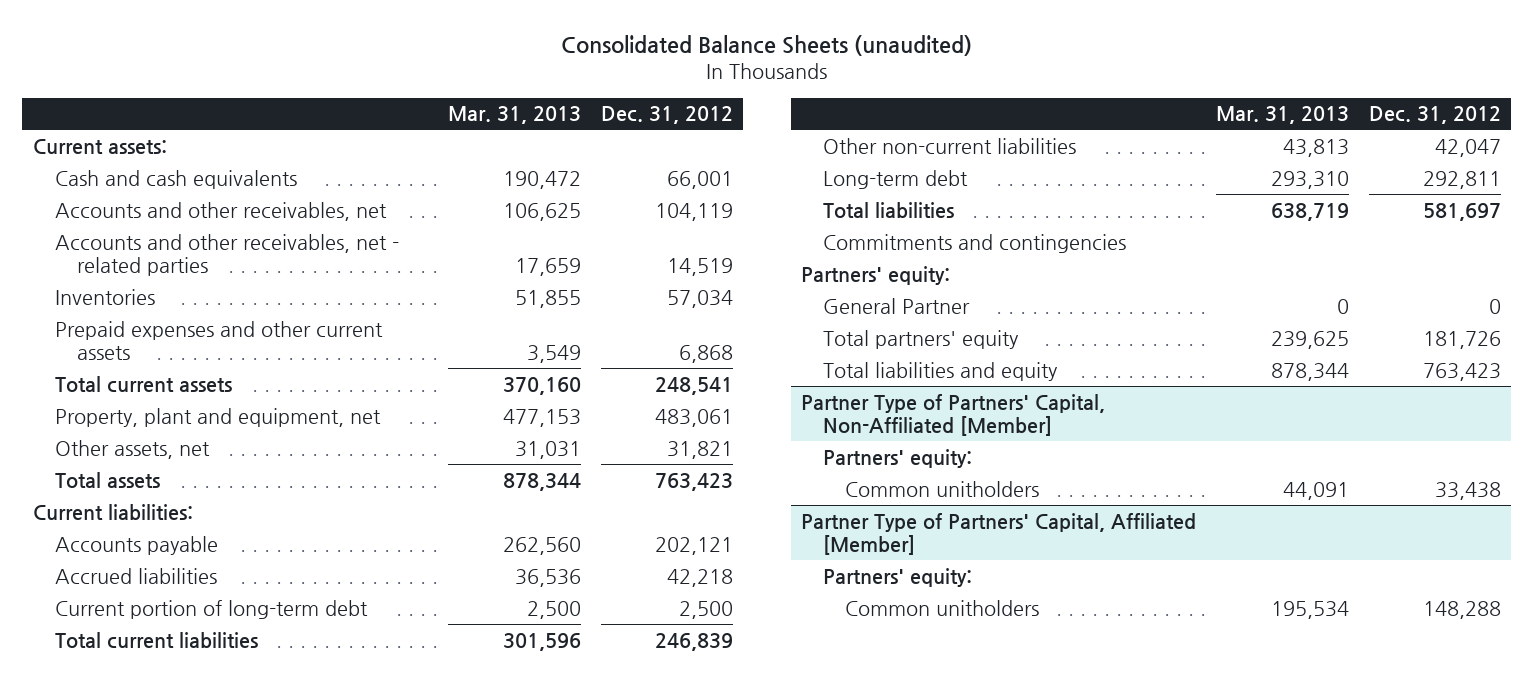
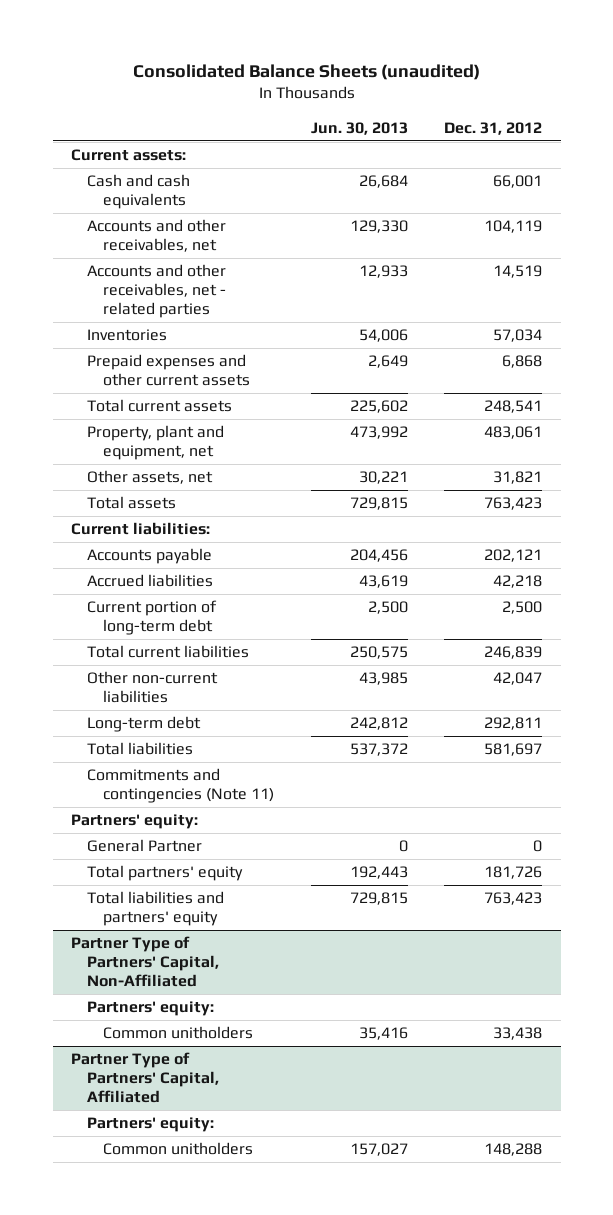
[447,106,581,125] Mar. 31, 2013 -> none
none -> [310,121,408,135] Jun. 30, 2013
[823,233,1127,253] Commitments and contingencies -> [86,768,274,804] Commitments and contingencies (Note 11)
[823,361,1059,381] Total liabilities and equity -> [86,891,224,927] Total liabilities and partners' equity
[801,393,1106,437] Partner Type of Partners' Capital, Non-Affiliated [Member] -> [70,936,219,988] Partner Type of Partners' Capital, Non-Affiliated
[801,512,1197,556] Partner Type of Partners' Capital, Affiliated [Member] -> [70,1052,219,1104] Partner Type of Partners' Capital, Affiliated

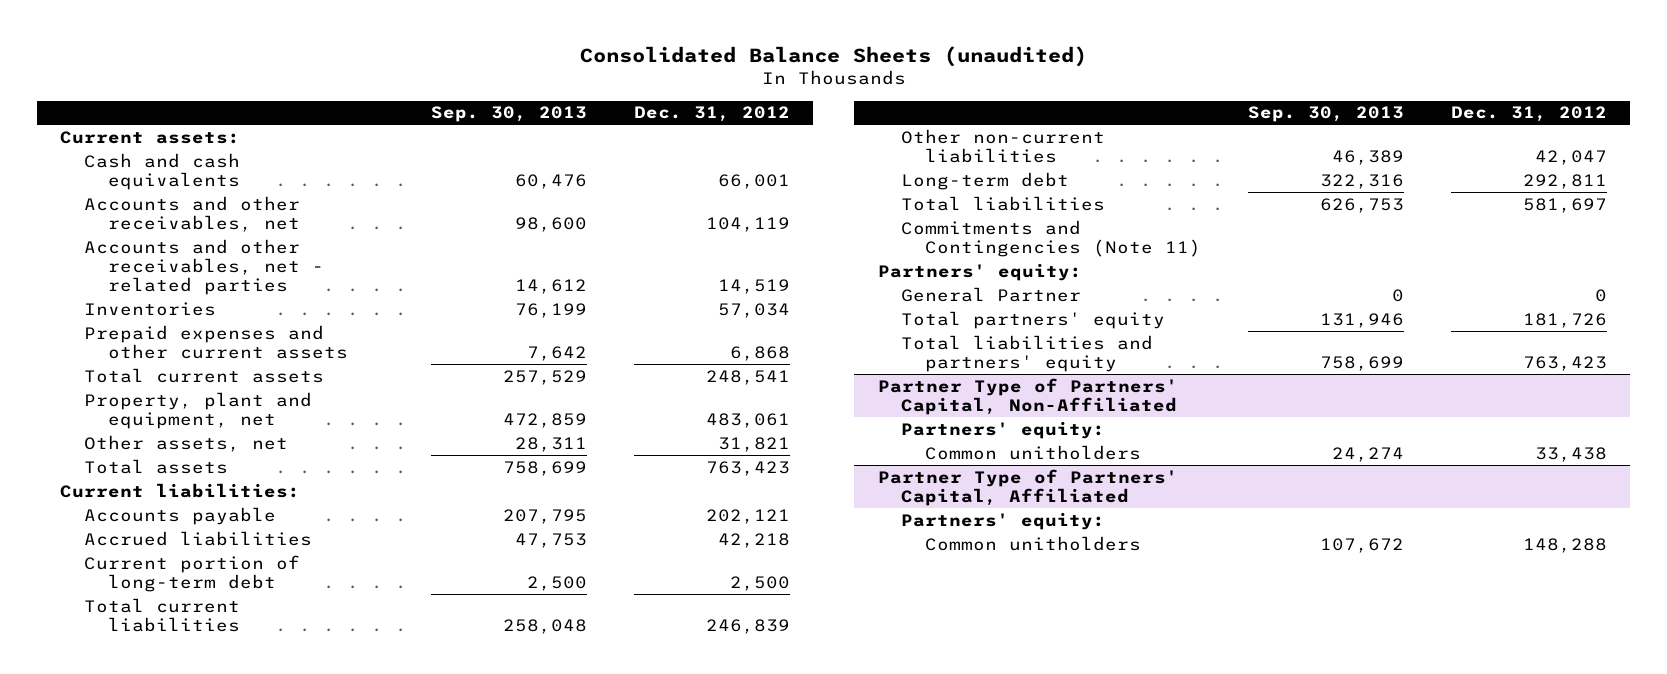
[310,121,408,135] Jun. 30, 2013 -> none
none -> [430,106,587,123] Sep. 30, 2013
[86,768,274,804] Commitments and contingencies (Note 11) -> [901,219,1201,257] Commitments and Contingencies (Note 11)

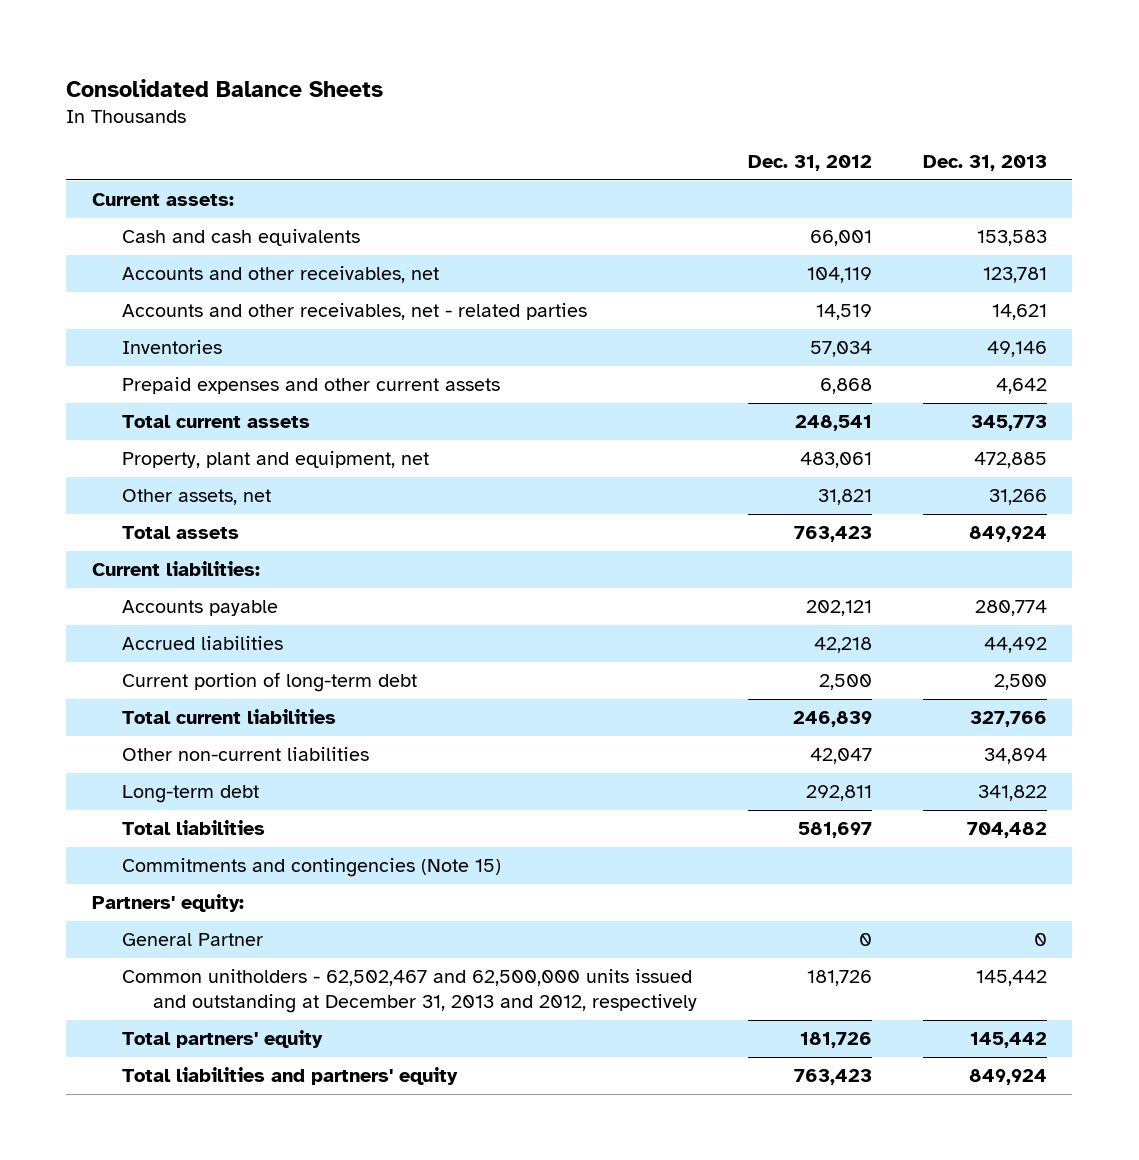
[579,46,1087,68] Consolidated Balance Sheets (unaudited) -> [66,78,384,97] Consolidated Balance Sheets
[430,106,587,123] Sep. 30, 2013 -> none
none -> [922,154,1047,171] Dec. 31, 2013
[901,219,1201,257] Commitments and Contingencies (Note 11) -> [122,858,502,878] Commitments and contingencies (Note 15)
none -> [122,969,698,1013] Common unitholders - 62,502,467 and 62,500,000 units issued and outstanding at December 31, 2013 and 2012, respectively
[877,377,1178,415] Partner Type of Partners' Capital, Non-Affiliated -> none
[901,420,1106,439] Partners' equity: -> none
[924,444,1141,460] Common unitholders -> none
[877,468,1178,506] Partner Type of Partners' Capital, Affiliated -> none
[901,511,1106,530] Partners' equity: -> none
[924,535,1141,551] Common unitholders -> none

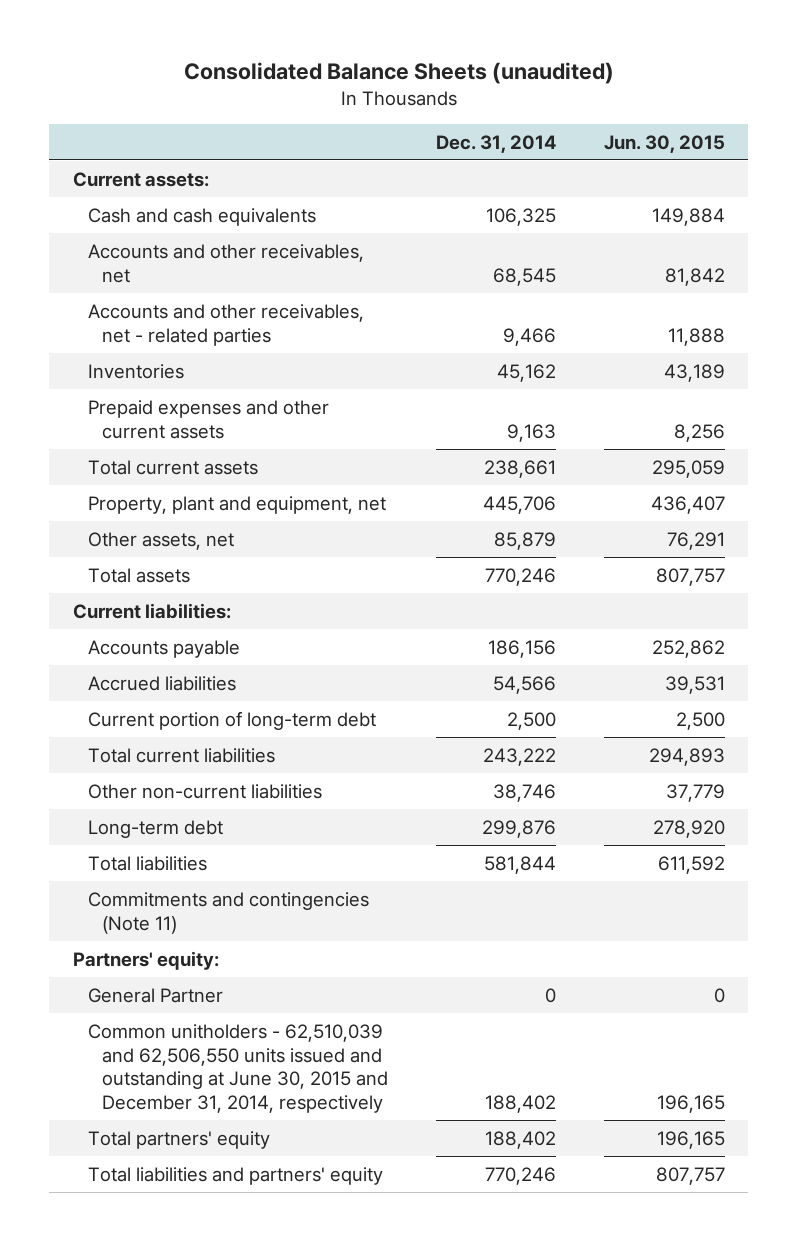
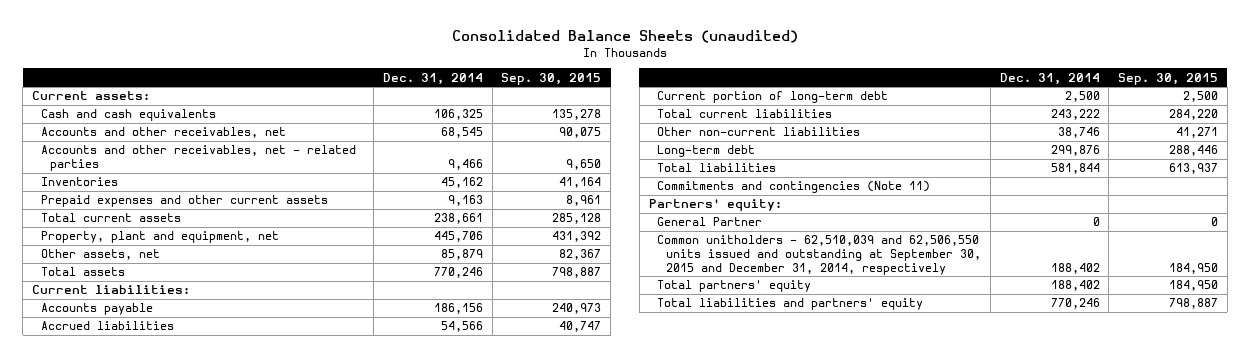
[603,134,725,153] Jun. 30, 2015 -> none
none -> [501,72,602,85] Sep. 30, 2015
[87,1023,389,1114] Common unitholders - 62,510,039 and 62,506,550 units issued and outstanding at June 30, 2015 and December 31, 2014, respectively -> [657,235,982,275] Common unitholders - 62,510,039 and 62,506,550 units issued and outstanding at September 30, 2015 and December 31, 2014, respectively

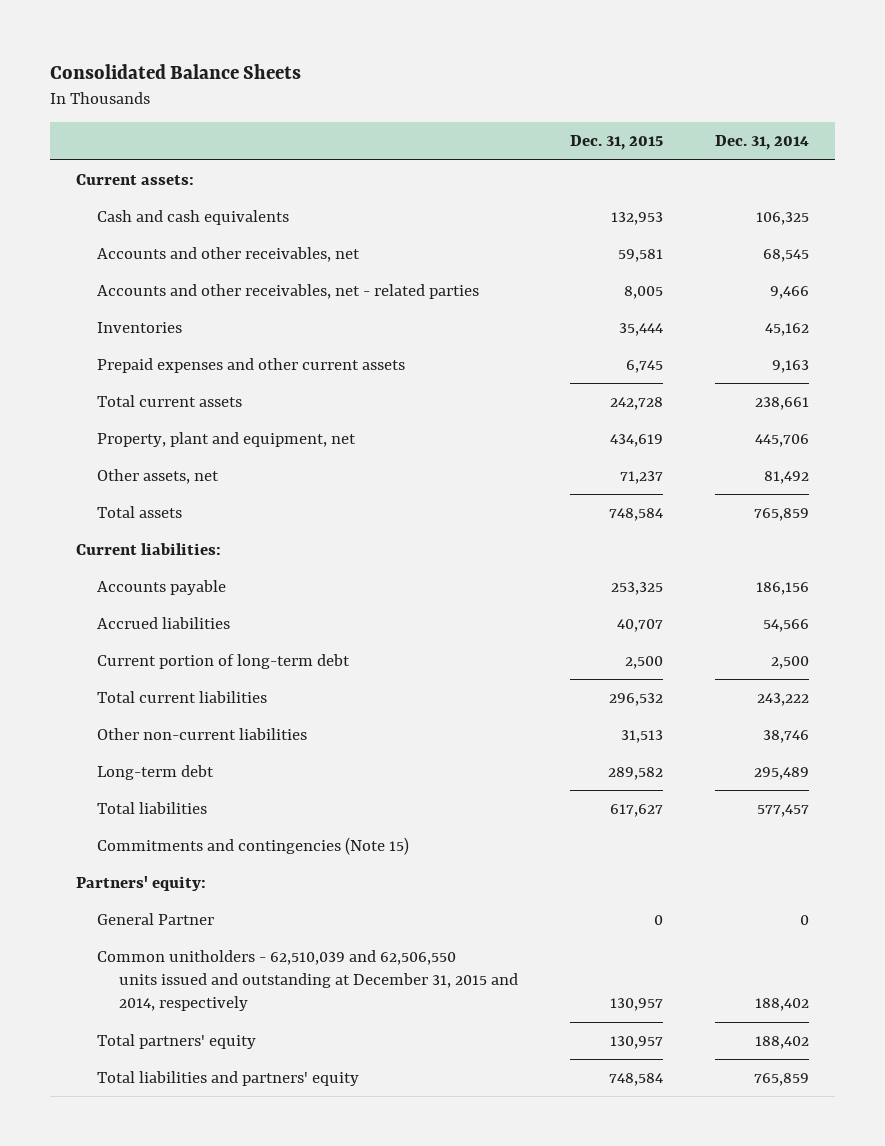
[452,29,799,43] Consolidated Balance Sheets (unaudited) -> [49,63,301,79] Consolidated Balance Sheets
[501,72,602,85] Sep. 30, 2015 -> none
none -> [570,135,664,151] Dec. 31, 2015
[441,249,484,261] 85,879 -> [764,470,810,484] 81,492
[434,267,484,279] 770,246 -> [754,507,810,521] 765,859
[1050,145,1100,157] 299,876 -> [754,766,810,780] 295,489
[1050,163,1100,175] 581,844 -> [757,803,810,817] 577,457
[657,181,931,194] Commitments and contingencies (Note 11) -> [97,836,410,855] Commitments and contingencies (Note 15)
[657,235,982,275] Common unitholders - 62,510,039 and 62,506,550 units issued and outstanding at September 30, 2015 and December 31, 2014, respectively -> [97,949,518,1012] Common unitholders - 62,510,039 and 62,506,550 units issued and outstanding at December 31, 2015 and 2014, respectively
[1050,298,1100,310] 770,246 -> [754,1072,810,1086] 765,859

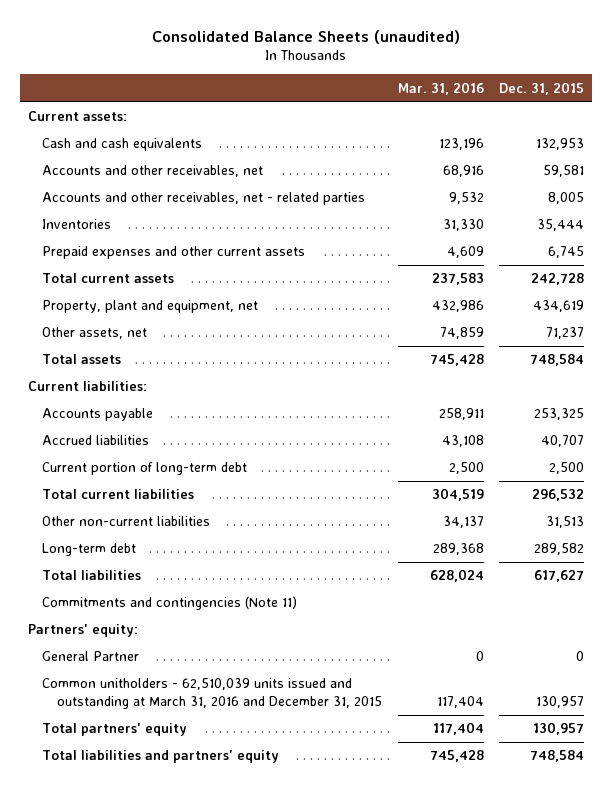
[49,63,301,79] Consolidated Balance Sheets -> [151,29,460,44] Consolidated Balance Sheets (unaudited)
[715,135,810,151] Dec. 31, 2014 -> none
none -> [397,81,484,95] Mar. 31, 2016
[97,836,410,855] Commitments and contingencies (Note 15) -> [42,596,298,611] Commitments and contingencies (Note 11)
[97,949,518,1012] Common unitholders - 62,510,039 and 62,506,550 units issued and outstanding at December 31, 2015 and 2014, respectively -> [42,678,383,710] Common unitholders - 62,510,039 units issued and outstanding at March 31, 2016 and December 31, 2015

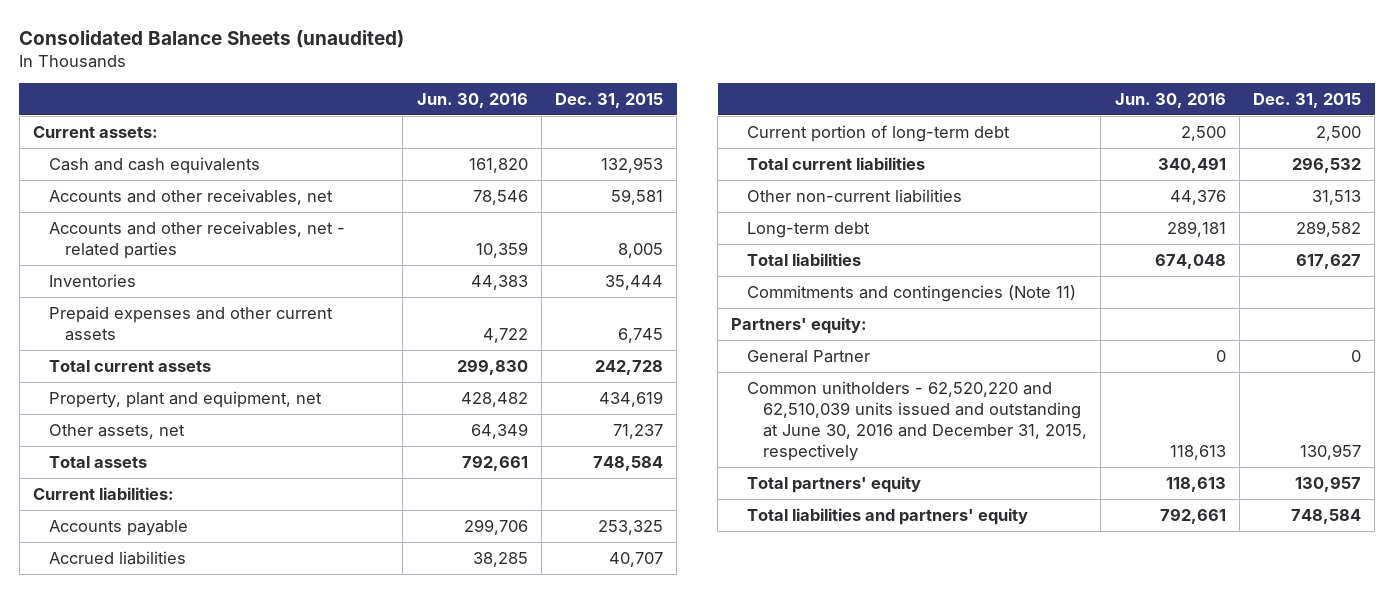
[397,81,484,95] Mar. 31, 2016 -> none
none -> [416,92,528,108] Jun. 30, 2016
[42,678,383,710] Common unitholders - 62,510,039 units issued and outstanding at March 31, 2016 and December 31, 2015 -> [747,380,1088,462] Common unitholders - 62,520,220 and 62,510,039 units issued and outstanding at June 30, 2016 and December 31, 2015, respectively

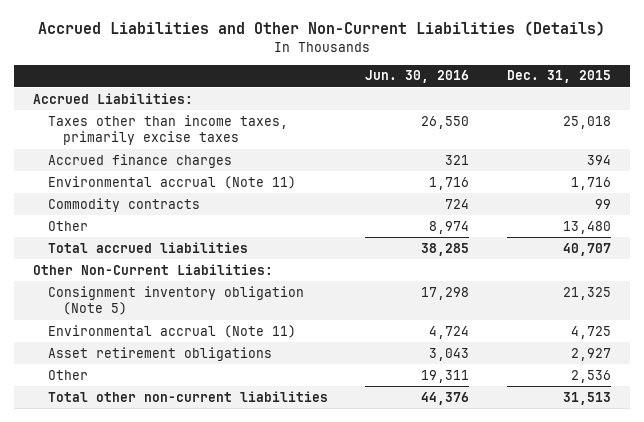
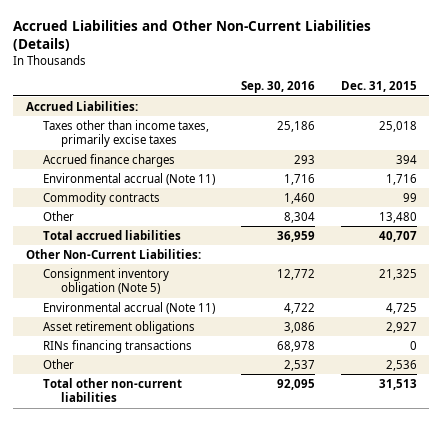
[365,70,470,84] Jun. 30, 2016 -> none
none -> [240,81,315,94] Sep. 30, 2016
none -> [43,339,193,353] RINs financing transactions

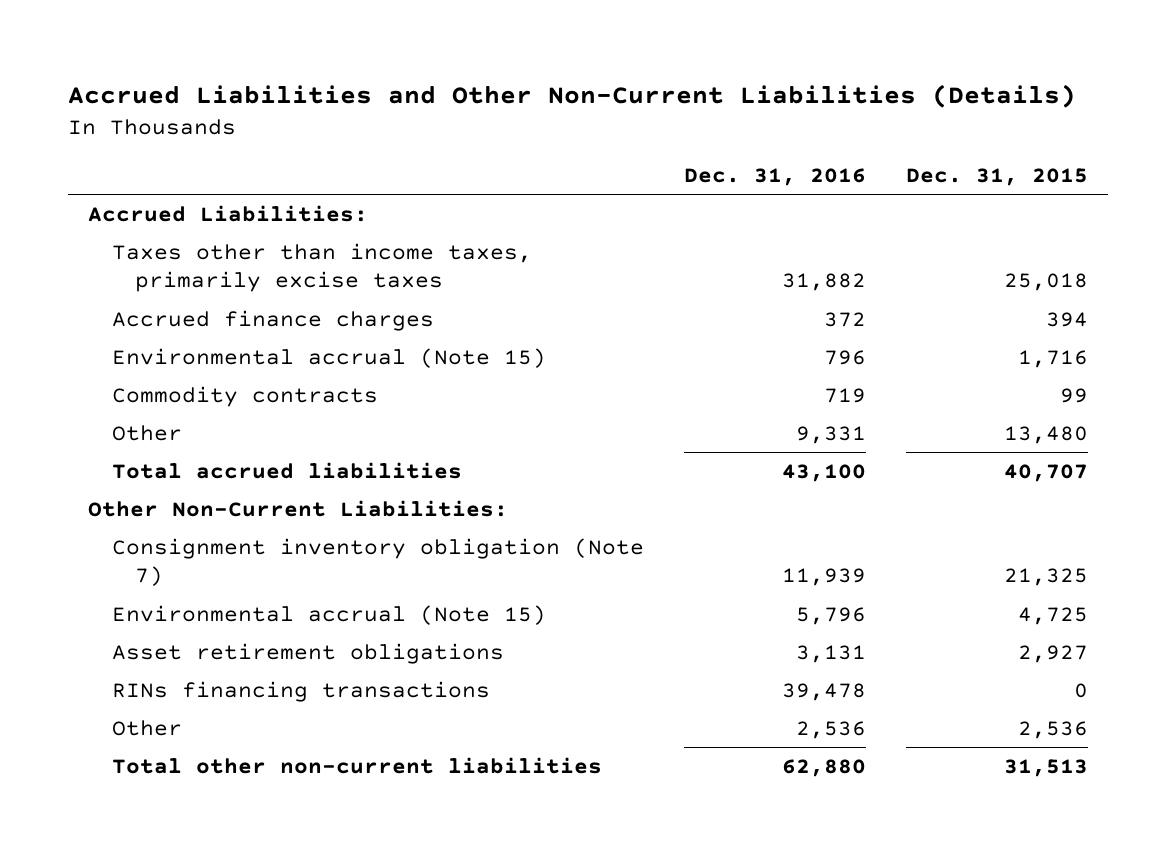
[240,81,315,94] Sep. 30, 2016 -> none
none -> [683,168,866,187] Dec. 31, 2016
[43,172,216,185] Environmental accrual (Note 11) -> [111,347,546,368] Environmental accrual (Note 15)
[43,267,170,296] Consignment inventory obligation (Note 5) -> [111,537,644,587] Consignment inventory obligation (Note 7)
[43,301,216,314] Environmental accrual (Note 11) -> [111,604,546,625] Environmental accrual (Note 15)

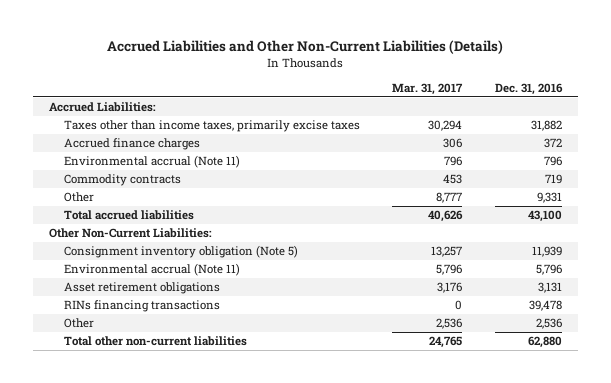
[905,168,1088,187] Dec. 31, 2015 -> none
none -> [392,82,464,95] Mar. 31, 2017
[111,347,546,368] Environmental accrual (Note 15) -> [63,155,240,169] Environmental accrual (Note 11)
[111,537,644,587] Consignment inventory obligation (Note 7) -> [63,245,298,259] Consignment inventory obligation (Note 5)
[111,604,546,625] Environmental accrual (Note 15) -> [63,263,240,277] Environmental accrual (Note 11)

